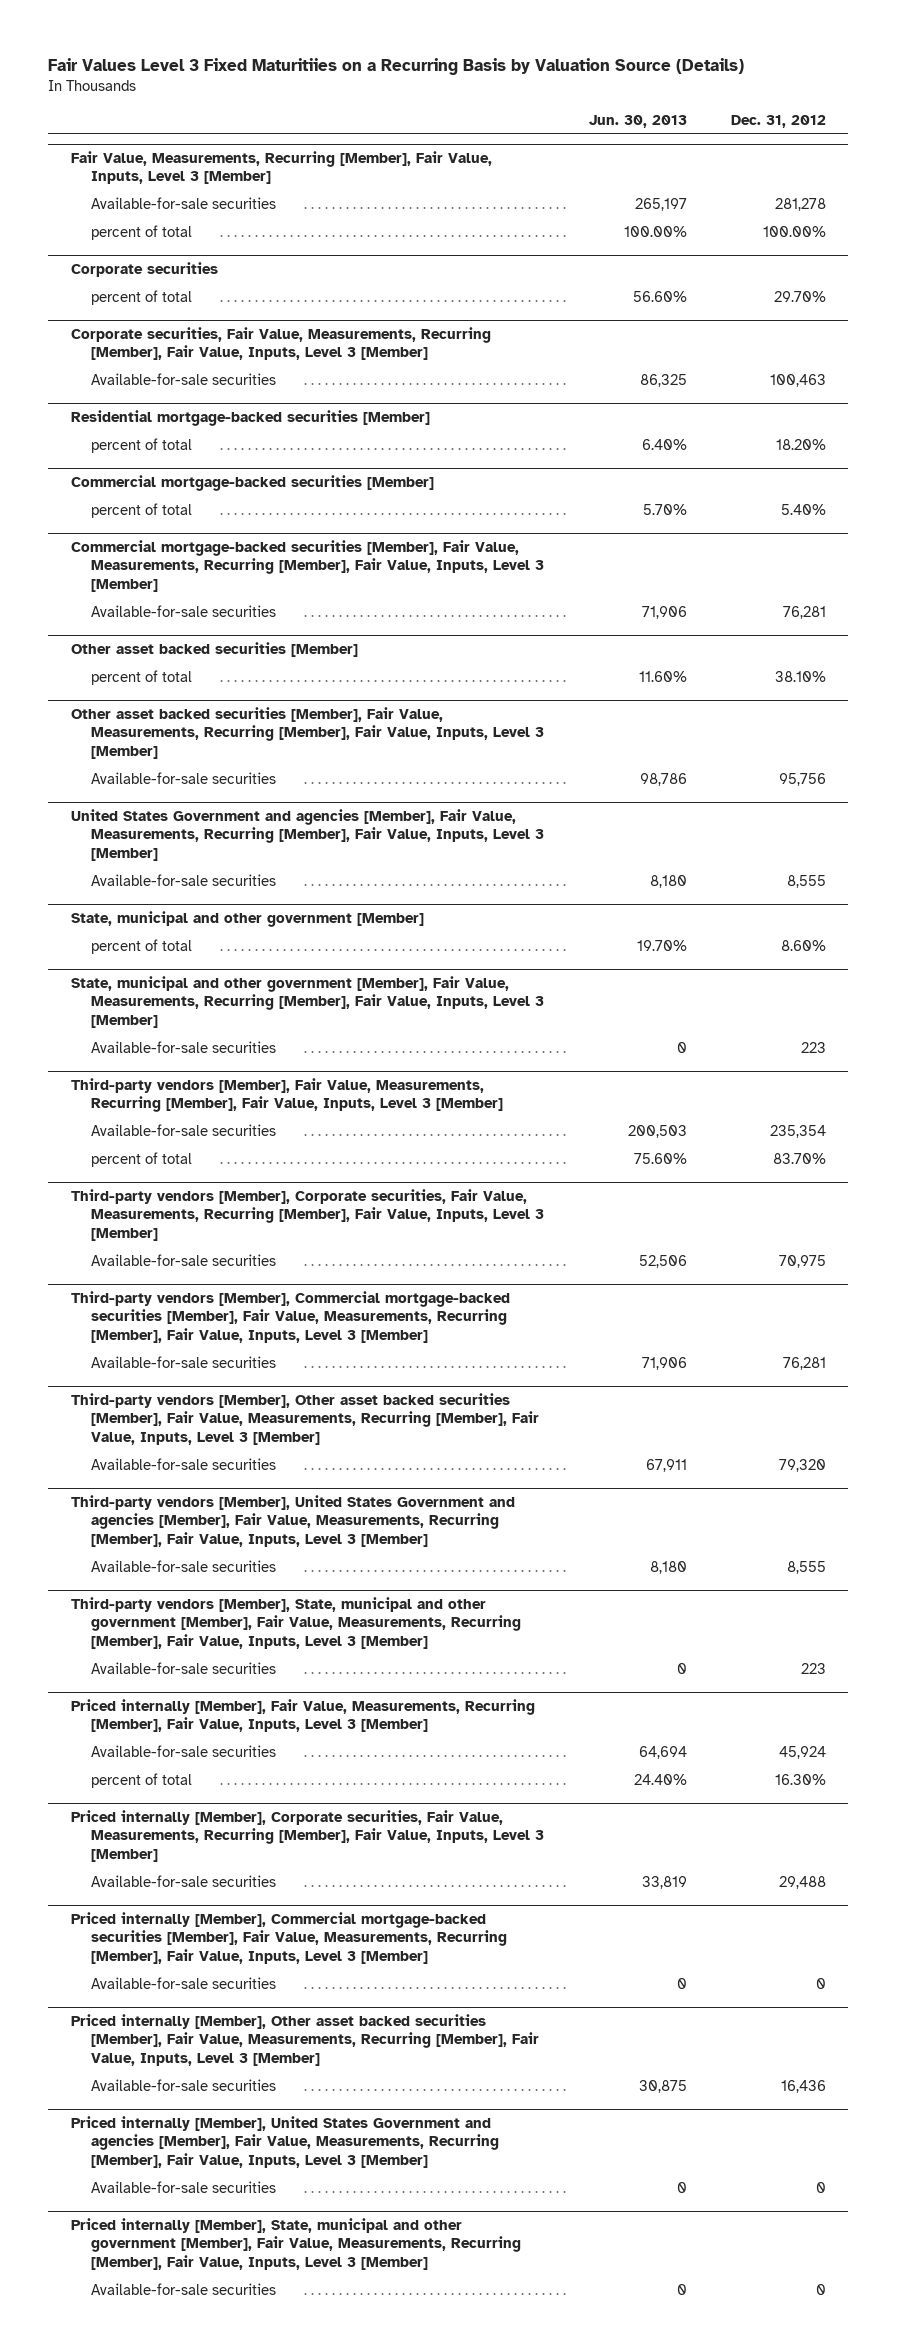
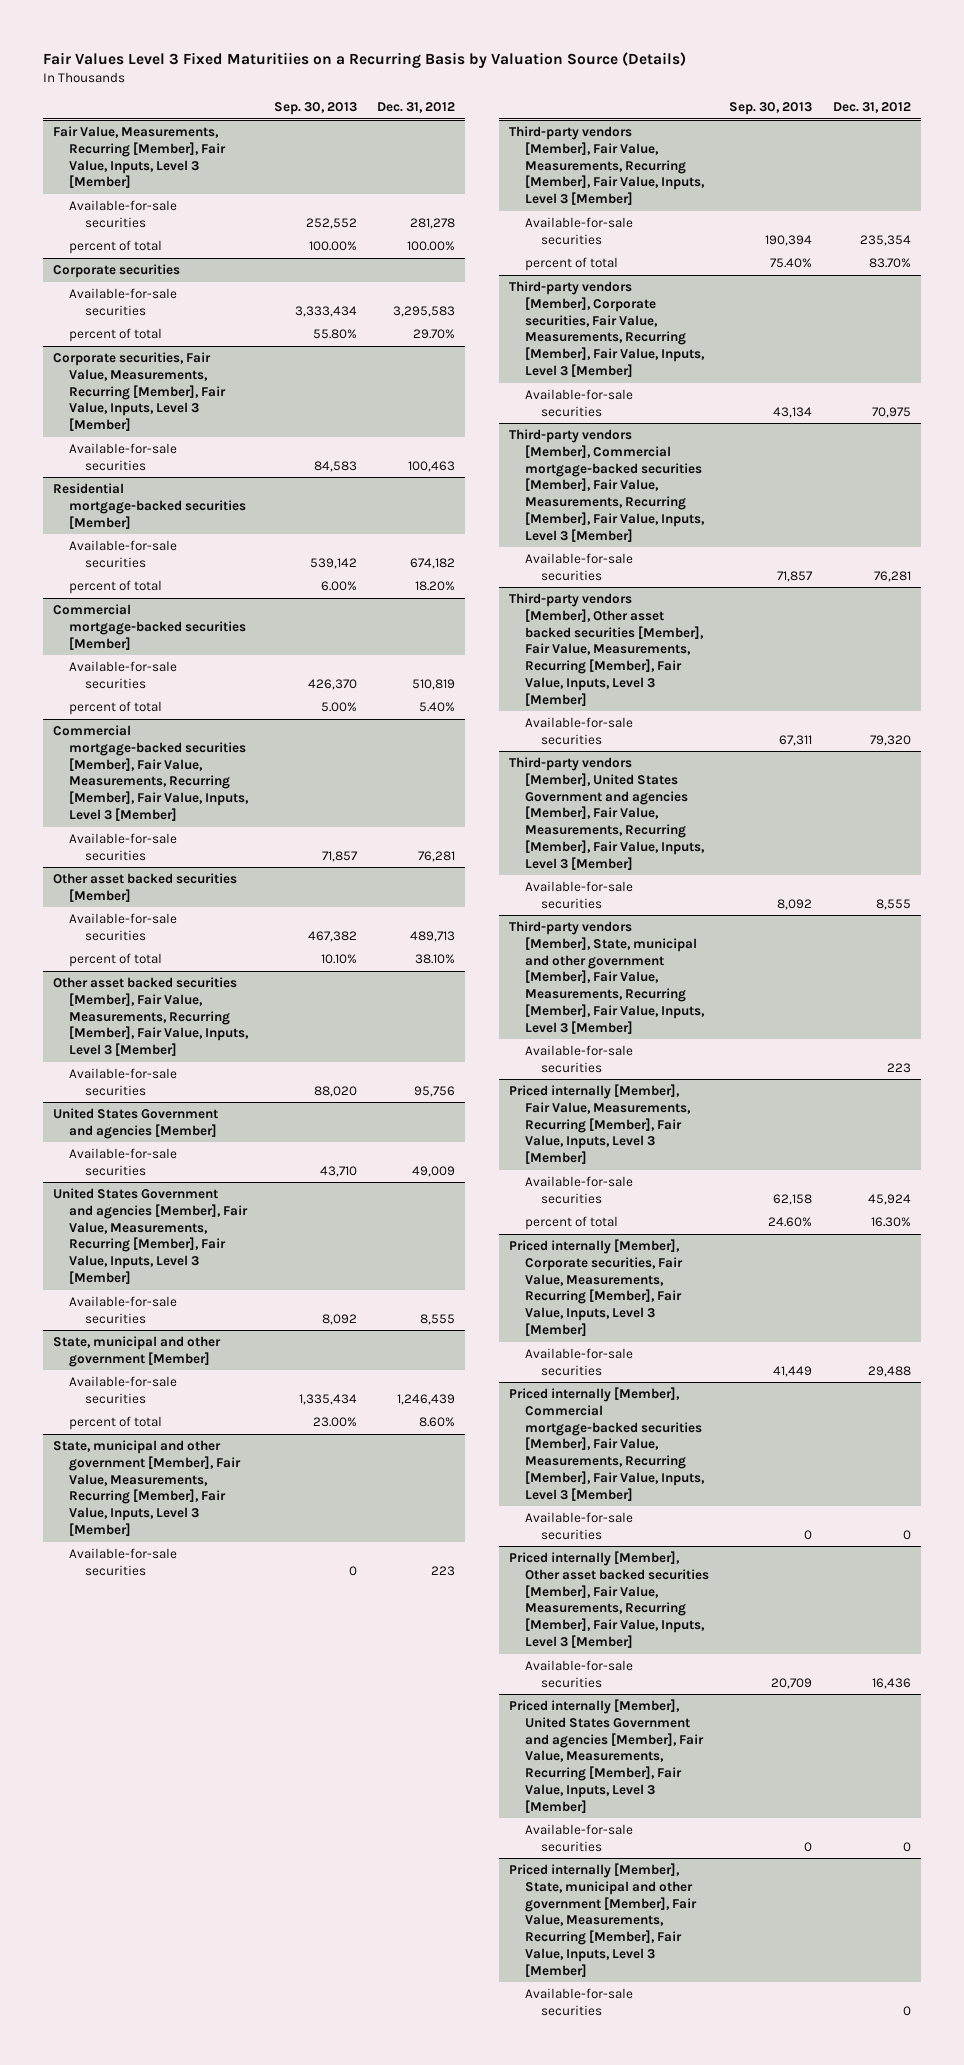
[588,115,687,129] Jun. 30, 2013 -> none
none -> [273,102,357,116] Sep. 30, 2013
none -> [69,288,178,316] Available-for-sale securities
none -> [69,540,178,568] Available-for-sale securities
none -> [69,661,178,689] Available-for-sale securities
none -> [69,913,178,941] Available-for-sale securities
none -> [53,1108,219,1139] United States Government and agencies [Member]
none -> [69,1148,178,1176] Available-for-sale securities
none -> [69,1376,178,1404] Available-for-sale securities

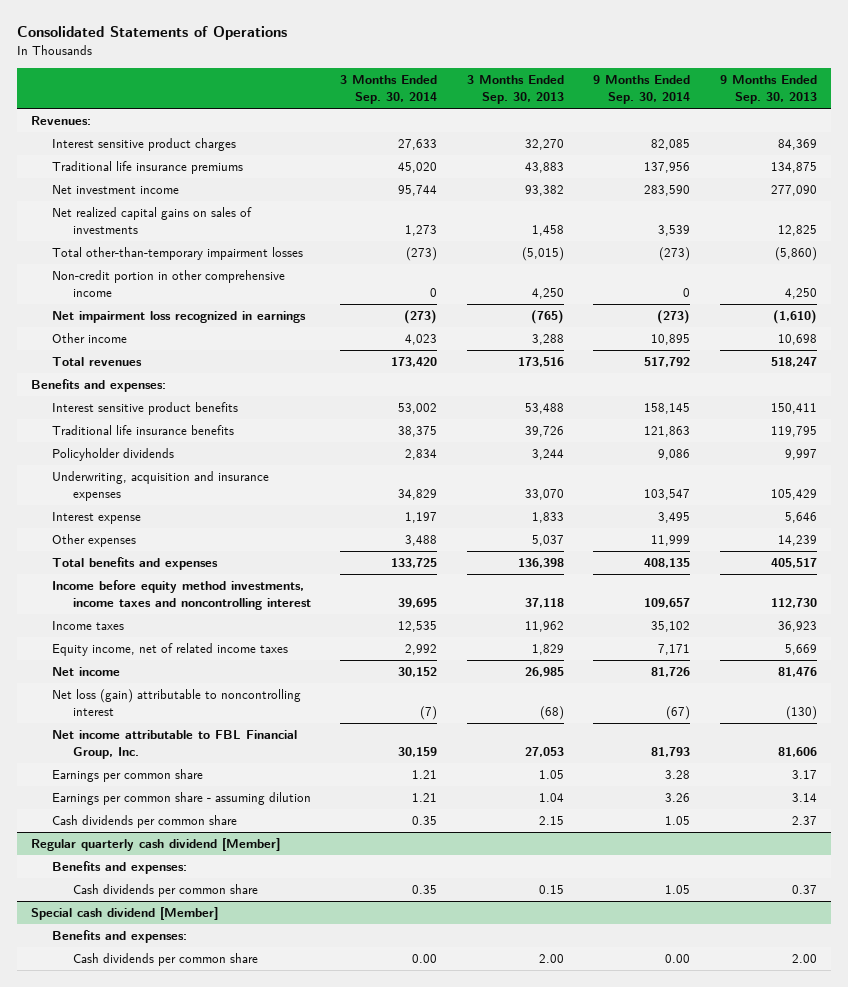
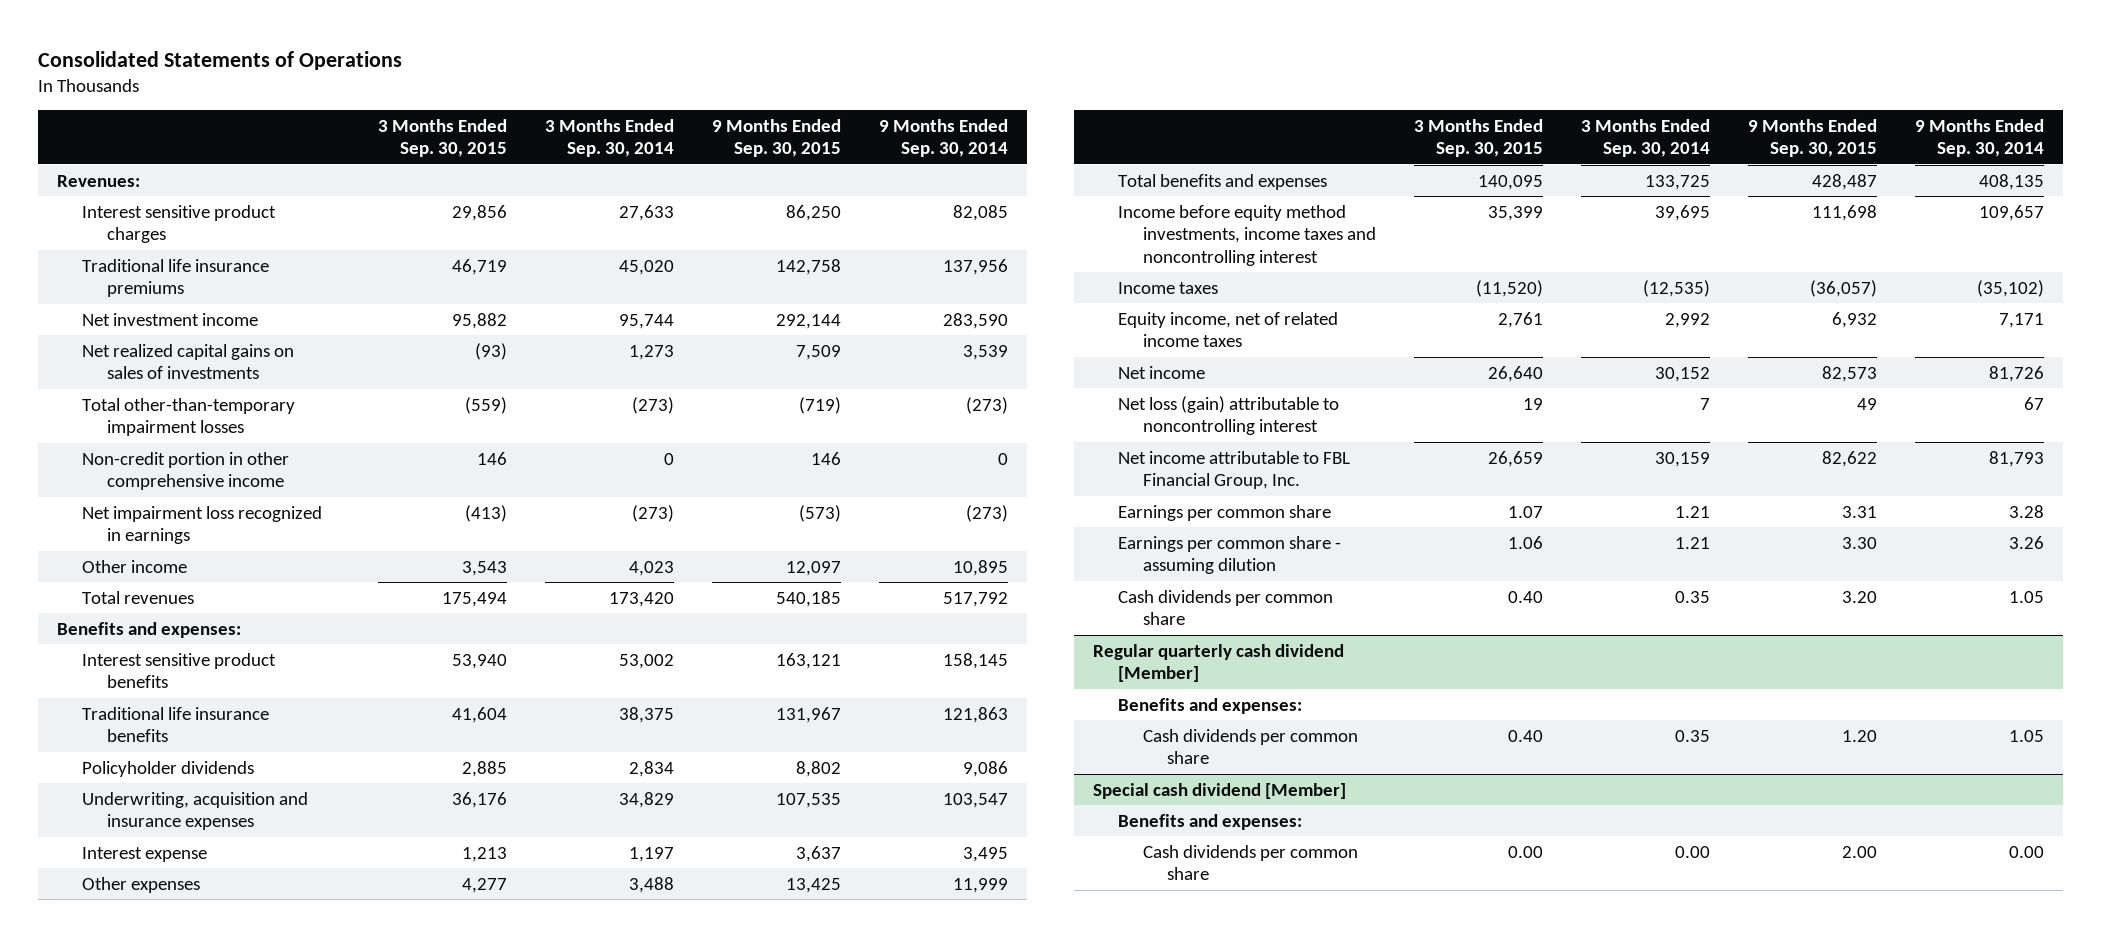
[466,75,564,105] 3 Months Ended Sep. 30, 2013 -> none
[719,75,817,105] 9 Months Ended Sep. 30, 2013 -> none
none -> [377,118,507,158] 3 Months Ended Sep. 30, 2015
none -> [712,118,842,158] 9 Months Ended Sep. 30, 2015
[398,620,438,632] 12,535 -> [1642,279,1710,297] (12,535)
[651,620,691,632] 35,102 -> [1977,279,2045,297] (35,102)
[420,706,438,721] (7) -> [1699,397,1710,410] 7
[666,706,691,721] (67) -> [2024,396,2045,410] 67

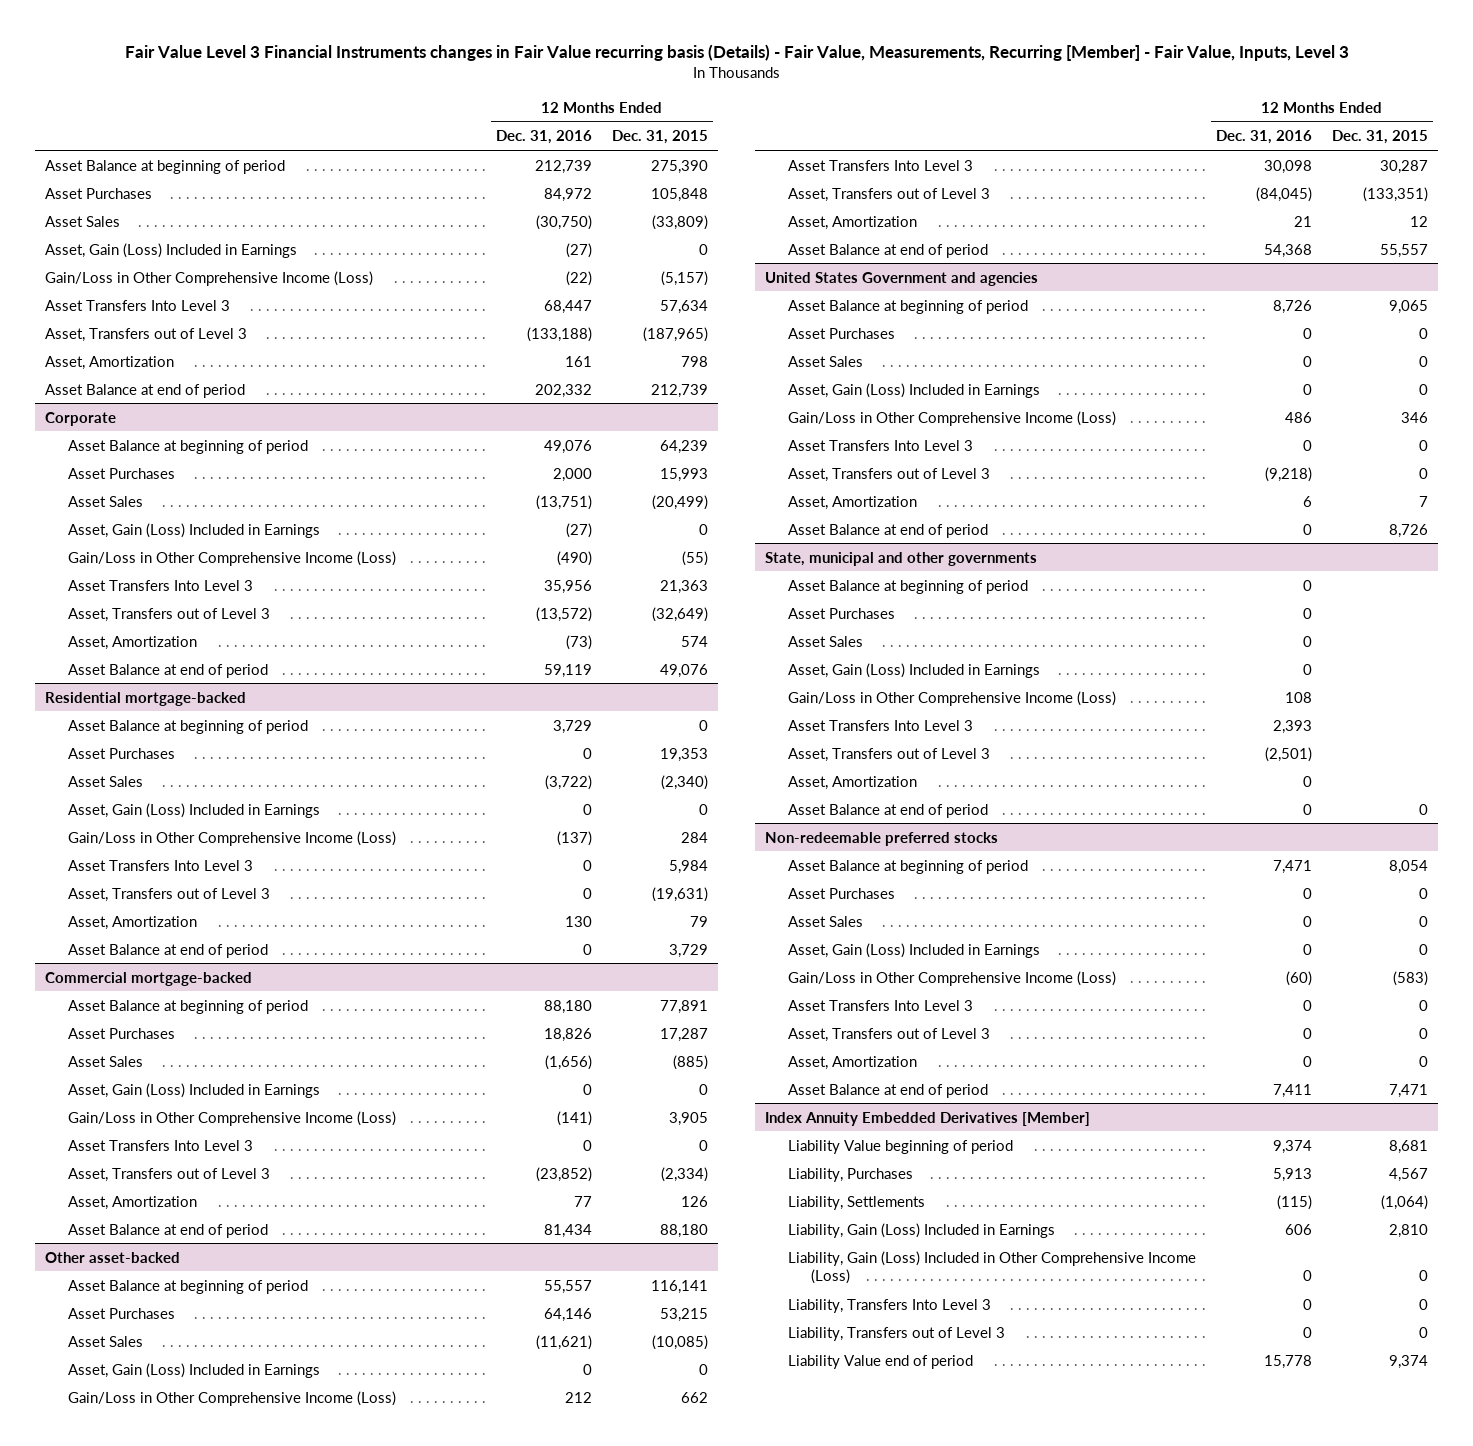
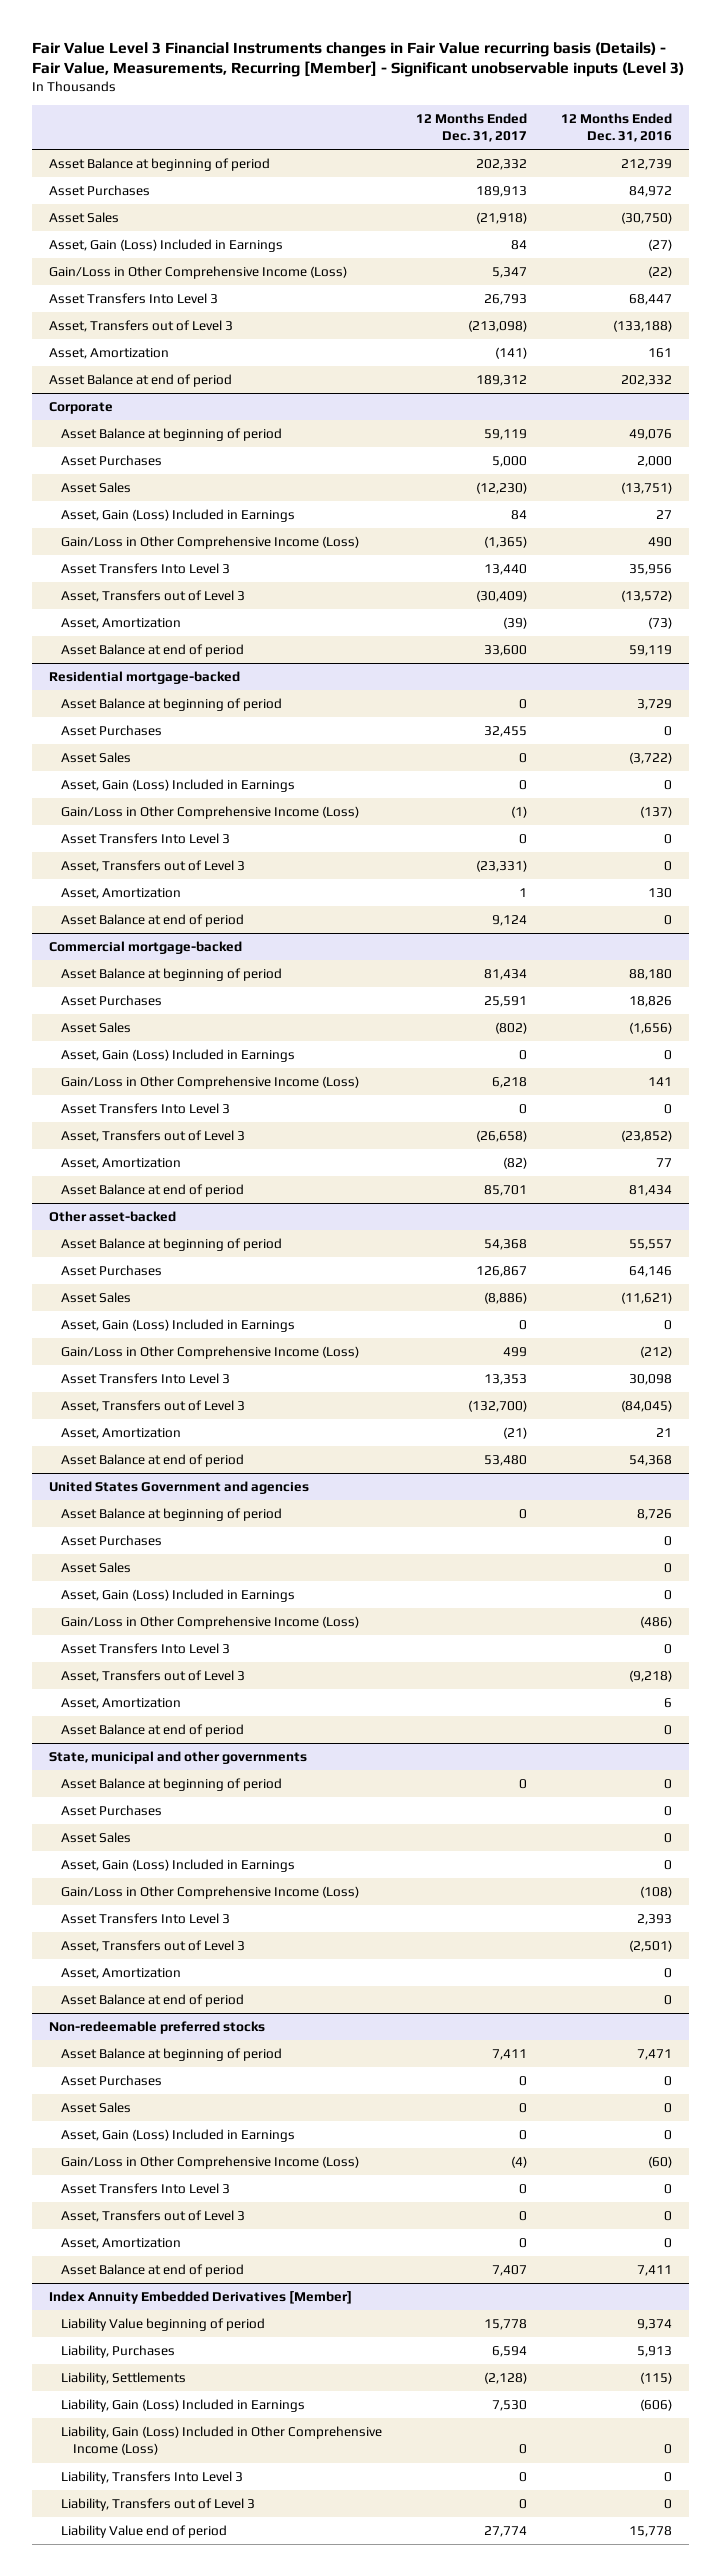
[124,44,1349,62] Fair Value Level 3 Financial Instruments changes in Fair Value recurring basis (Details) - Fair Value, Measurements, Recurring [Member] - Fair Value, Inputs, Level 3 -> [32,41,685,78] Fair Value Level 3 Financial Instruments changes in Fair Value recurring basis (Details) - Fair Value, Measurements, Recurring [Member] - Significant unobservable inputs (Level 3)
[611,130,708,145] Dec. 31, 2015 -> none
none -> [415,112,527,142] 12 Months Ended Dec. 31, 2017
[565,522,592,538] (27) -> [655,509,672,519] 27
[556,550,592,566] (490) -> [647,536,672,547] 490
[556,1110,592,1126] (141) -> [647,1076,672,1086] 141
[564,1391,592,1403] 212 -> [639,1345,672,1358] (212)
[1285,411,1313,423] 486 -> [639,1615,672,1628] (486)
[1285,691,1313,703] 108 -> [639,1885,672,1898] (108)
[1285,1223,1313,1235] 606 -> [639,2398,672,2411] (606)

